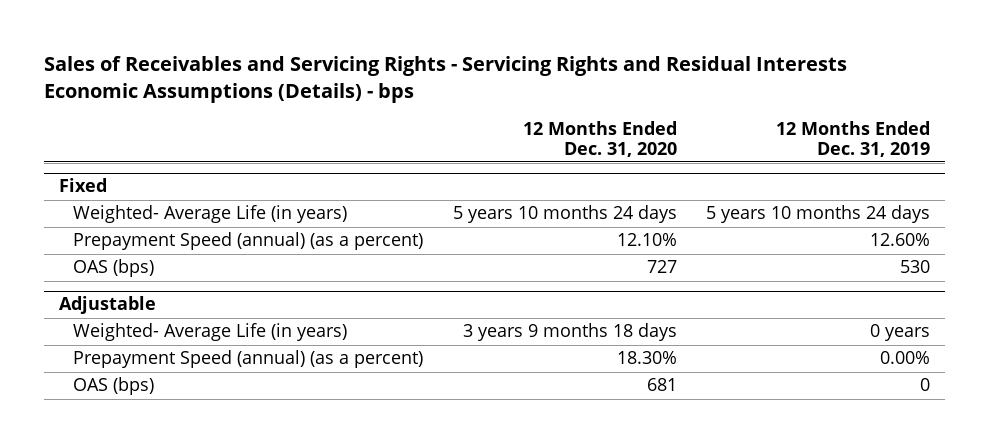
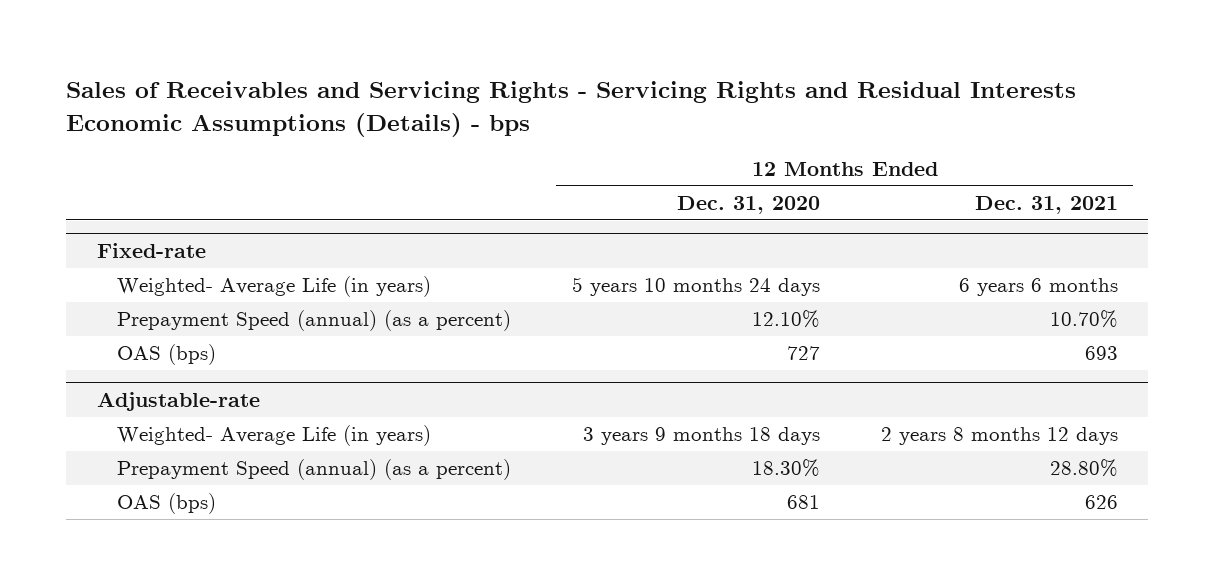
[776,120,931,157] 12 Months Ended Dec. 31, 2019 -> none
none -> [974,195,1118,214] Dec. 31, 2021
[58,178,107,193] Fixed -> [96,242,206,258] Fixed-rate
[58,296,156,315] Adjustable -> [96,391,260,411] Adjustable-rate

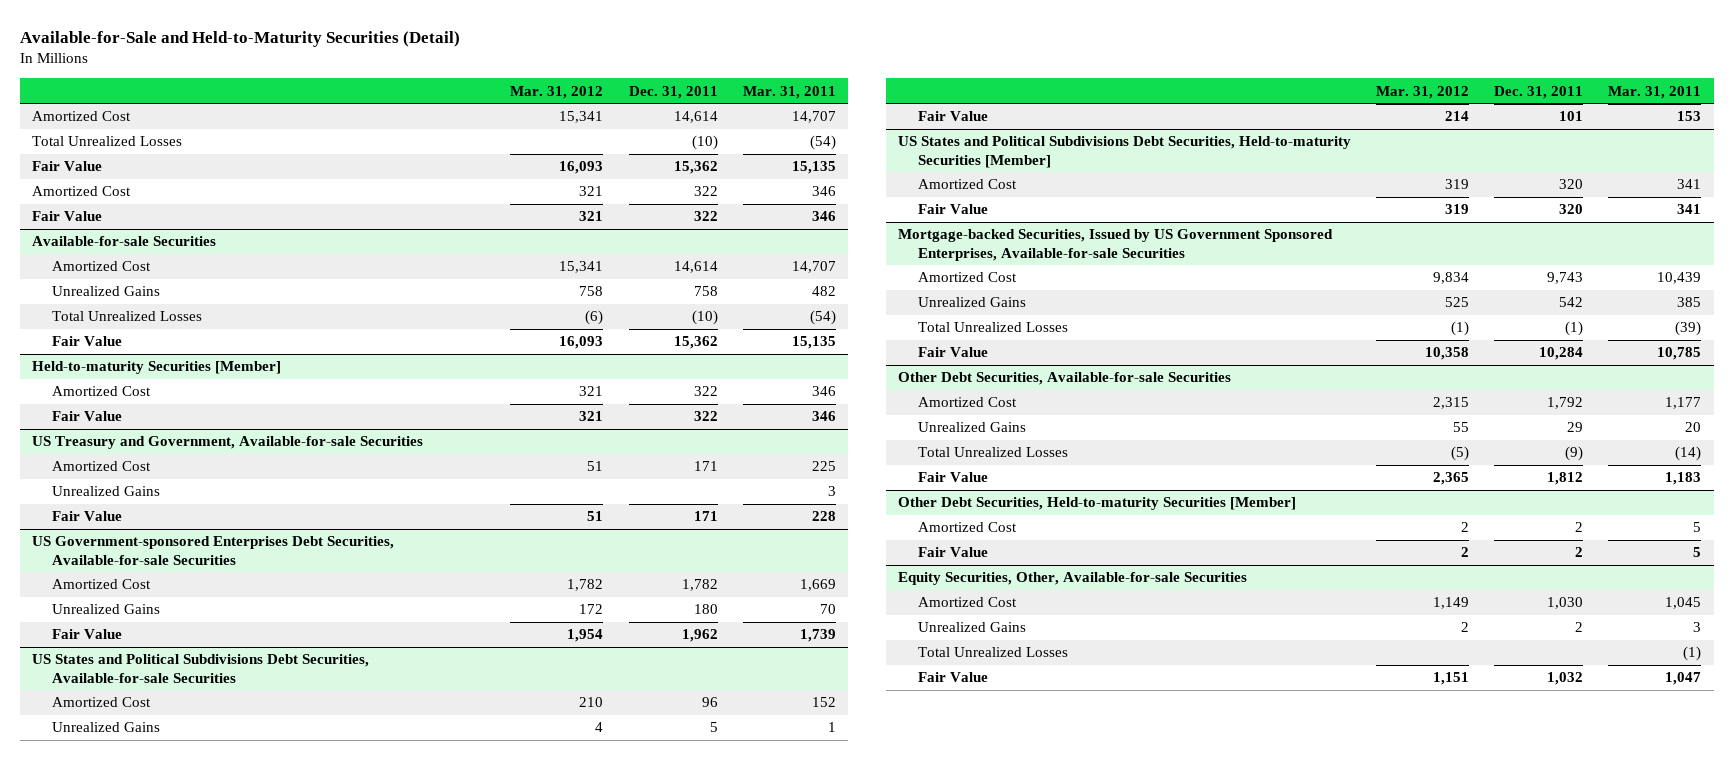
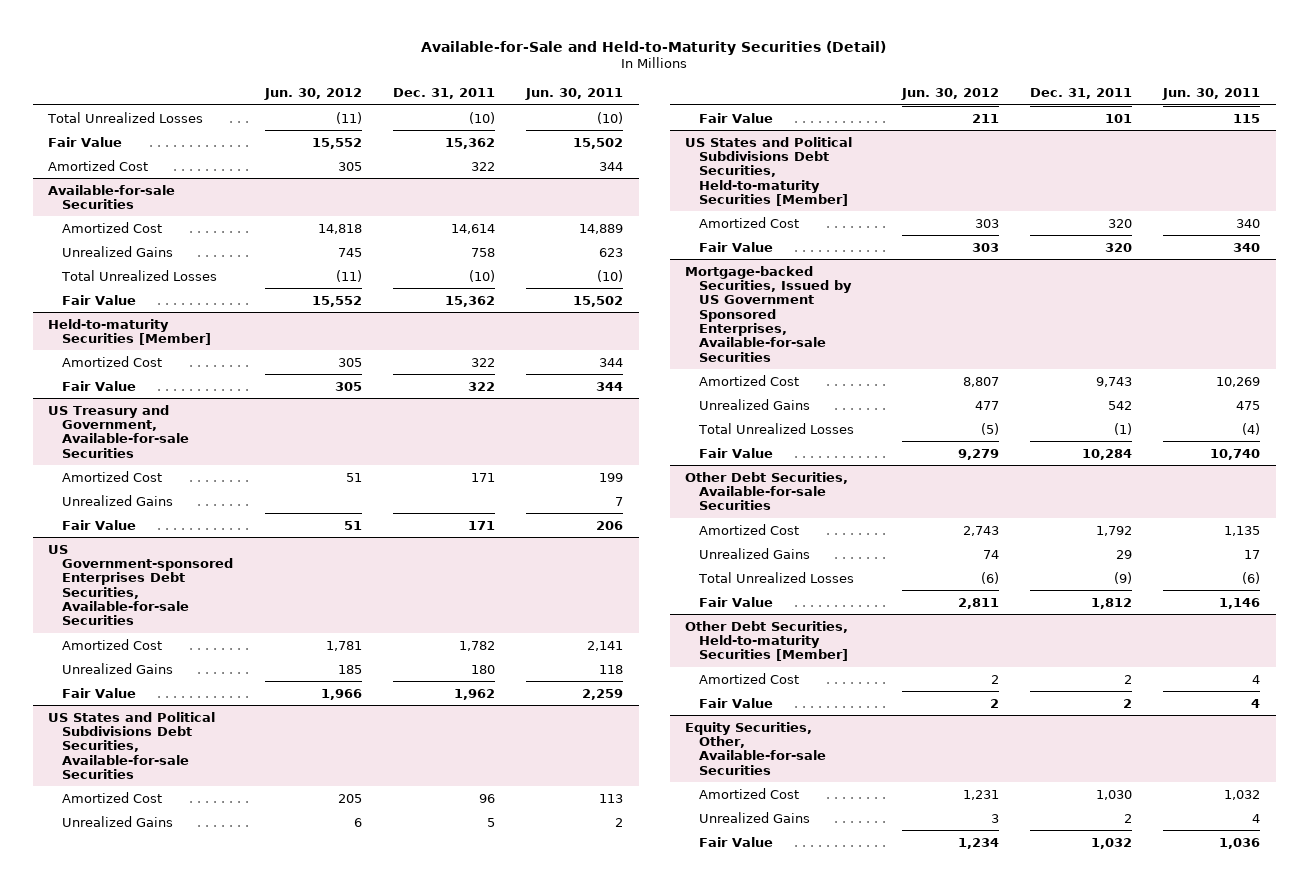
[510,85,604,99] Mar. 31, 2012 -> none
[742,85,836,99] Mar. 31, 2011 -> none
none -> [263,88,362,101] Jun. 30, 2012
none -> [525,88,624,101] Jun. 30, 2011
[32,111,132,122] Amortized Cost -> none
[32,211,103,222] Fair Value -> none
[917,647,1068,658] Total Unrealized Losses -> none

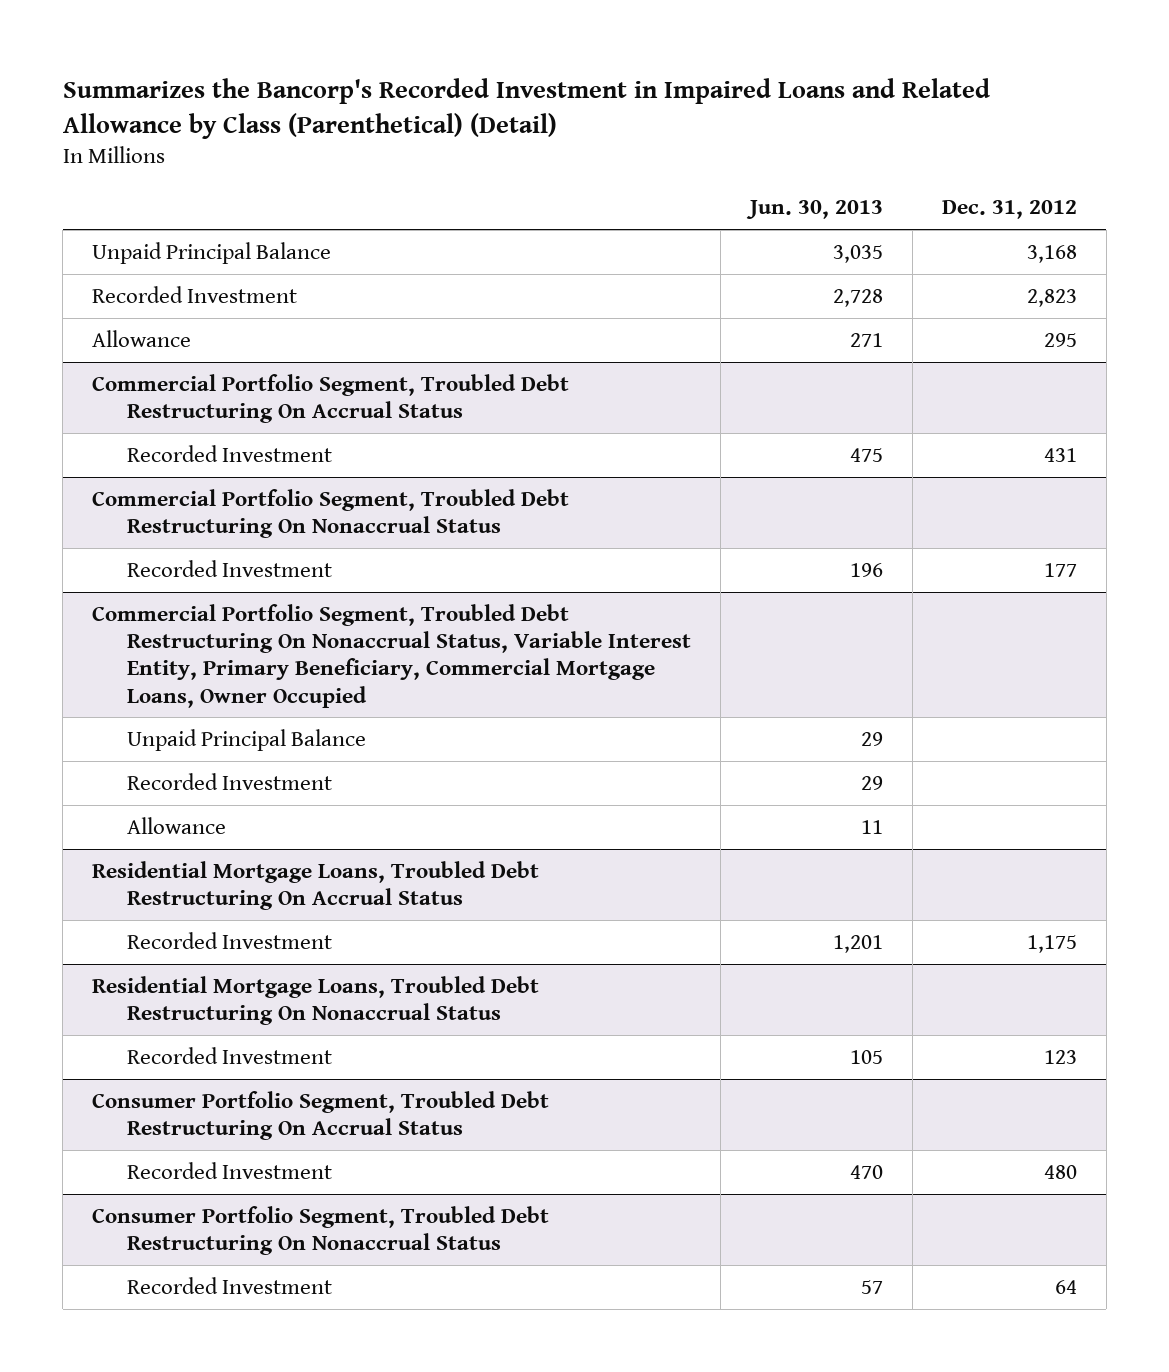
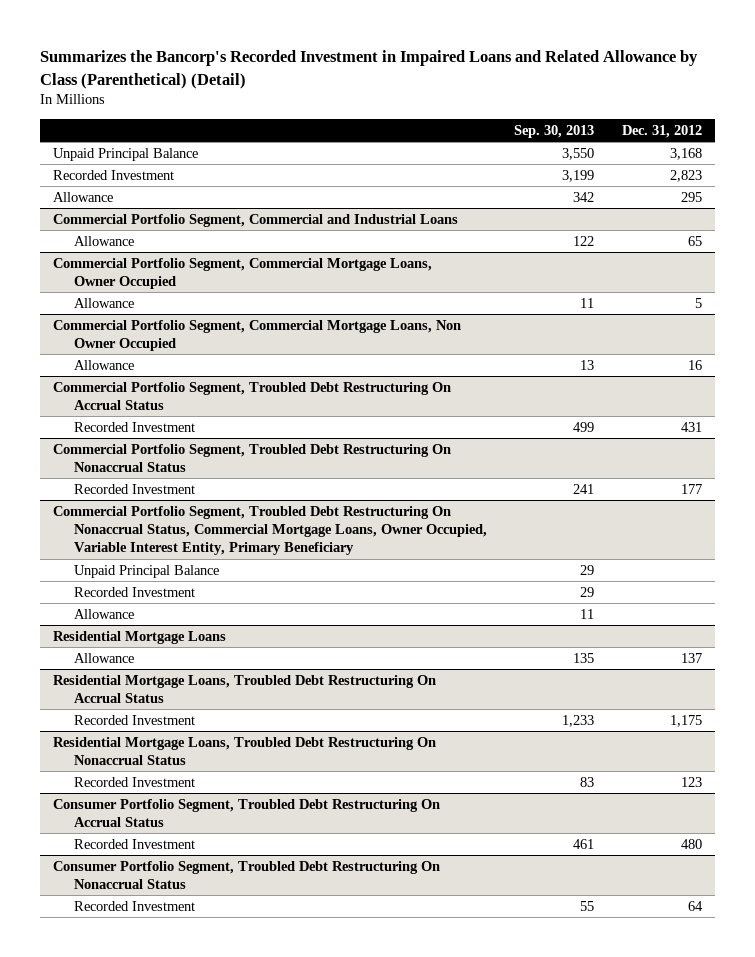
[745,200,883,220] Jun. 30, 2013 -> none
none -> [514,124,595,138] Sep. 30, 2013
none -> [53,213,459,227] Commercial Portfolio Segment, Commercial and Industrial Loans
none -> [74,235,135,246] Allowance
none -> [53,257,433,290] Commercial Portfolio Segment, Commercial Mortgage Loans, Owner Occupied
none -> [74,297,135,308] Allowance
none -> [53,319,462,352] Commercial Portfolio Segment, Commercial Mortgage Loans, Non Owner Occupied
none -> [74,359,135,370] Allowance
[92,603,691,708] Commercial Portfolio Segment, Troubled Debt Restructuring On Nonaccrual Status, Variable Interest Entity, Primary Beneficiary, Commercial Mortgage Loans, Owner Occupied -> [53,505,488,556] Commercial Portfolio Segment, Troubled Debt Restructuring On Nonaccrual Status, Commercial Mortgage Loans, Owner Occupied, Variable Interest Entity, Primary Beneficiary
none -> [53,630,227,644] Residential Mortgage Loans
none -> [74,652,135,663] Allowance

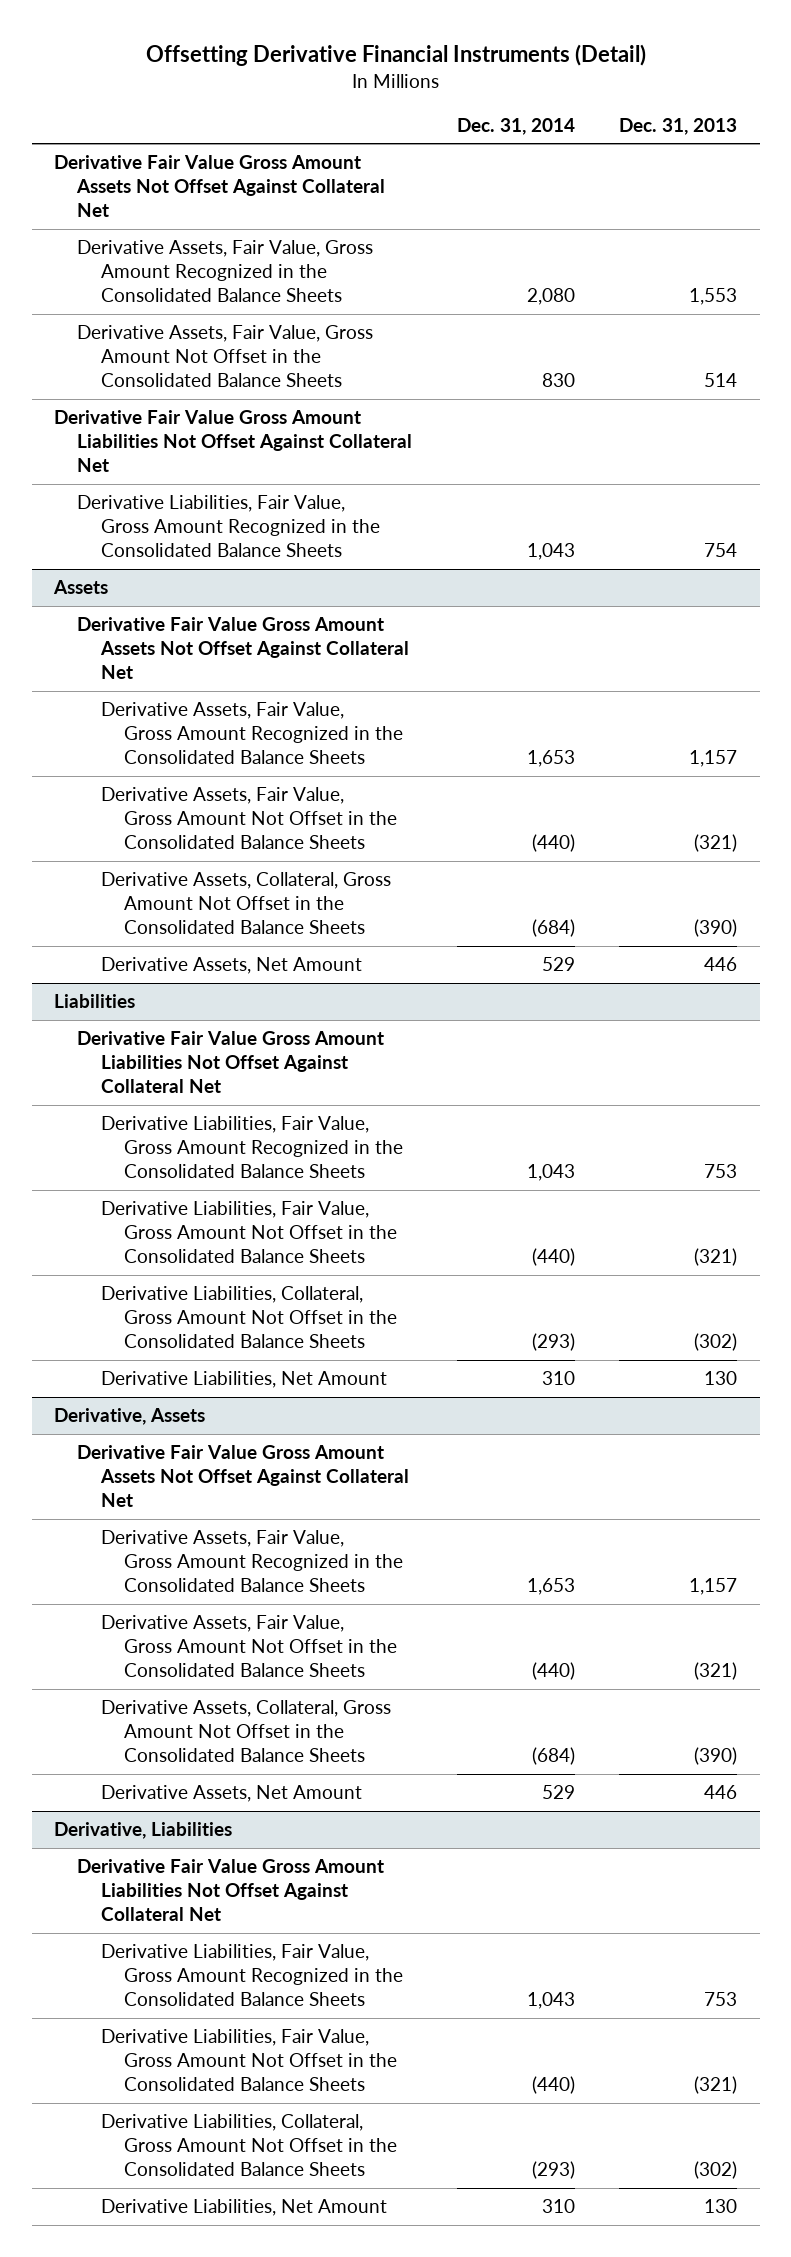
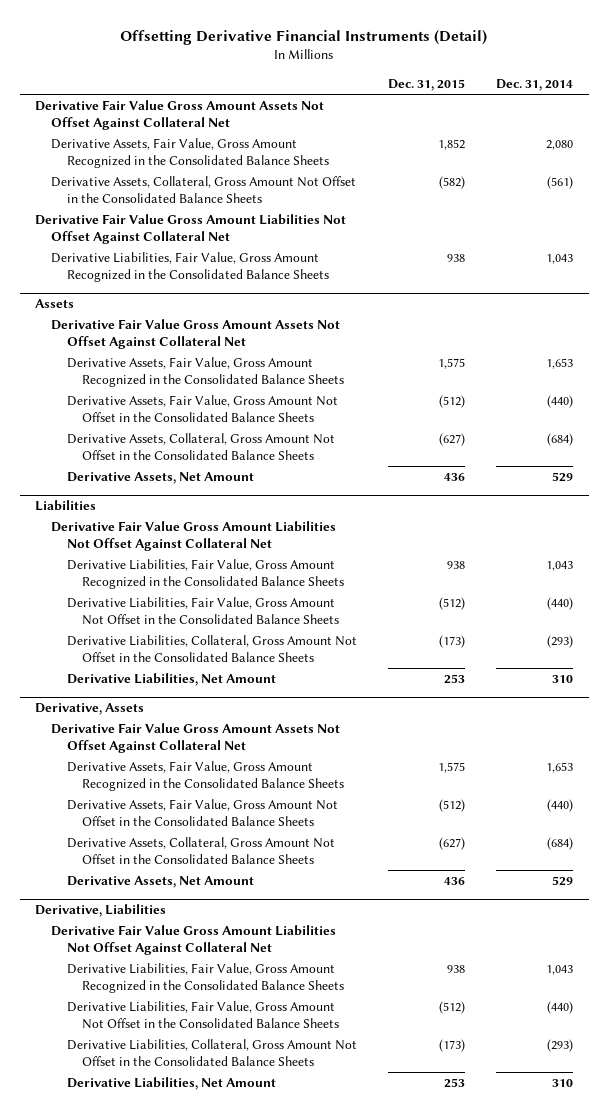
[619,117,738,135] Dec. 31, 2013 -> none
none -> [387,79,465,92] Dec. 31, 2015
[77,325,374,388] Derivative Assets, Fair Value, Gross Amount Not Offset in the Consolidated Balance Sheets -> [51,175,357,203] Derivative Assets, Collateral, Gross Amount Not Offset in the Consolidated Balance Sheets
[541,373,575,388] 830 -> [547,175,574,189] (561)

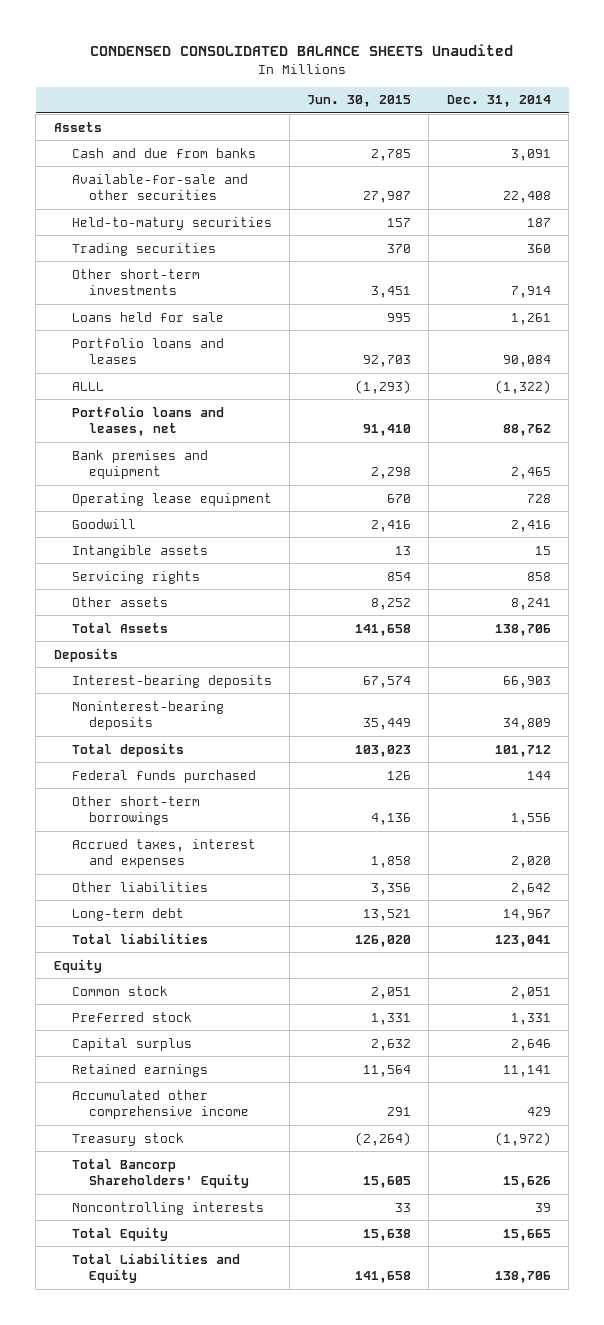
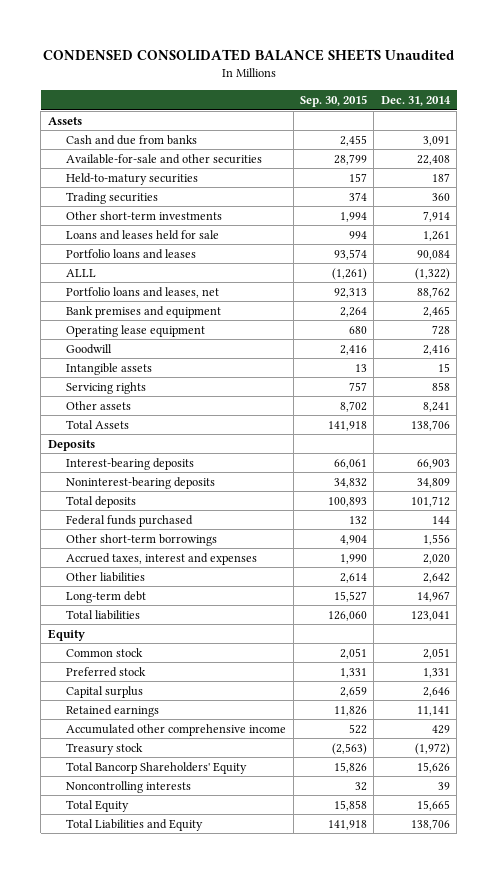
[307,95,412,108] Jun. 30, 2015 -> none
none -> [299,94,367,107] Sep. 30, 2015
[71,311,224,322] Loans held for sale -> [66,229,220,240] Loans and leases held for sale

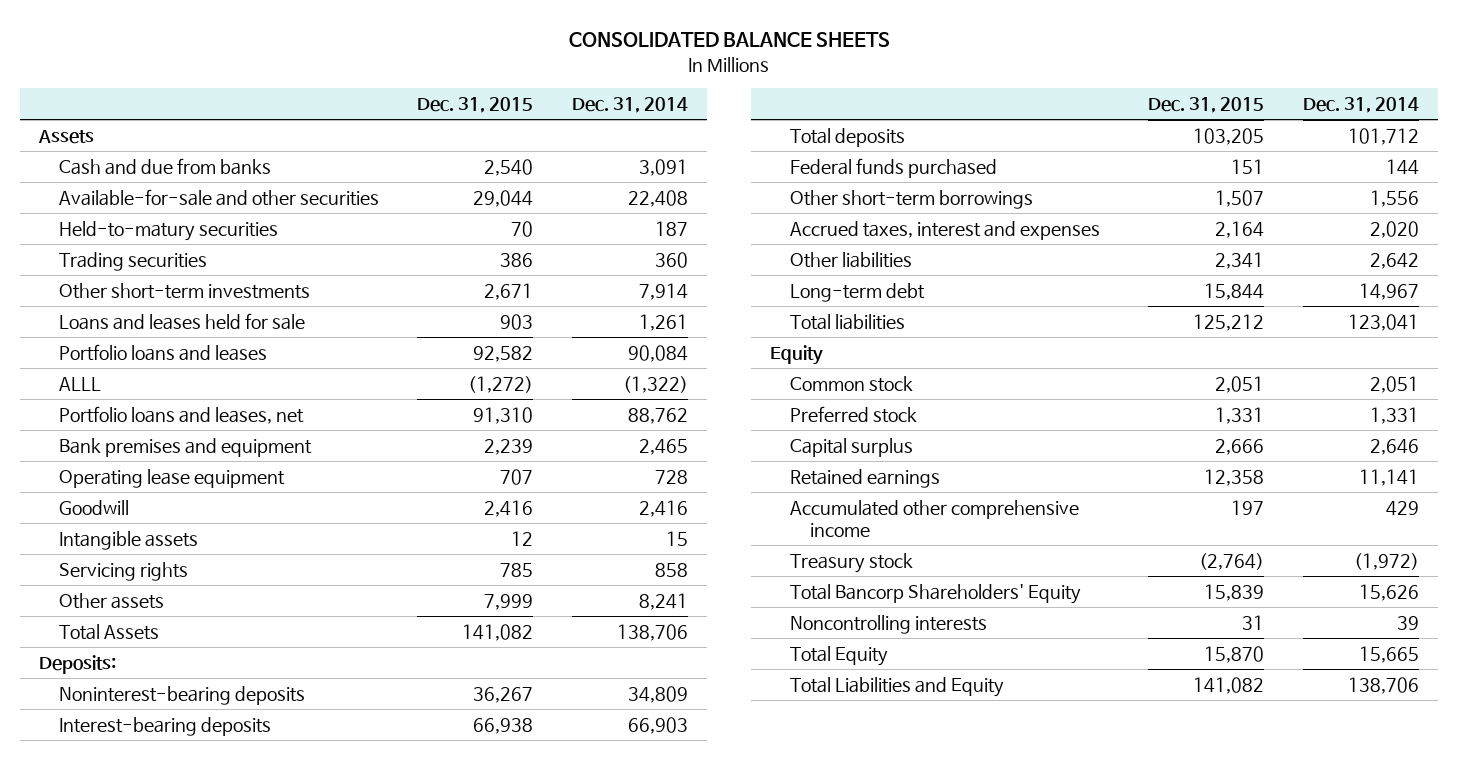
[42,49,454,62] CONDENSED CONSOLIDATED BALANCE SHEETS Unaudited -> [568,32,890,48] CONSOLIDATED BALANCE SHEETS
[299,94,367,107] Sep. 30, 2015 -> none
none -> [417,97,534,114] Dec. 31, 2015
[47,439,95,451] Deposits -> [39,654,117,674] Deposits:
[66,457,195,470] Interest-bearing deposits -> [59,716,272,736] Interest-bearing deposits

